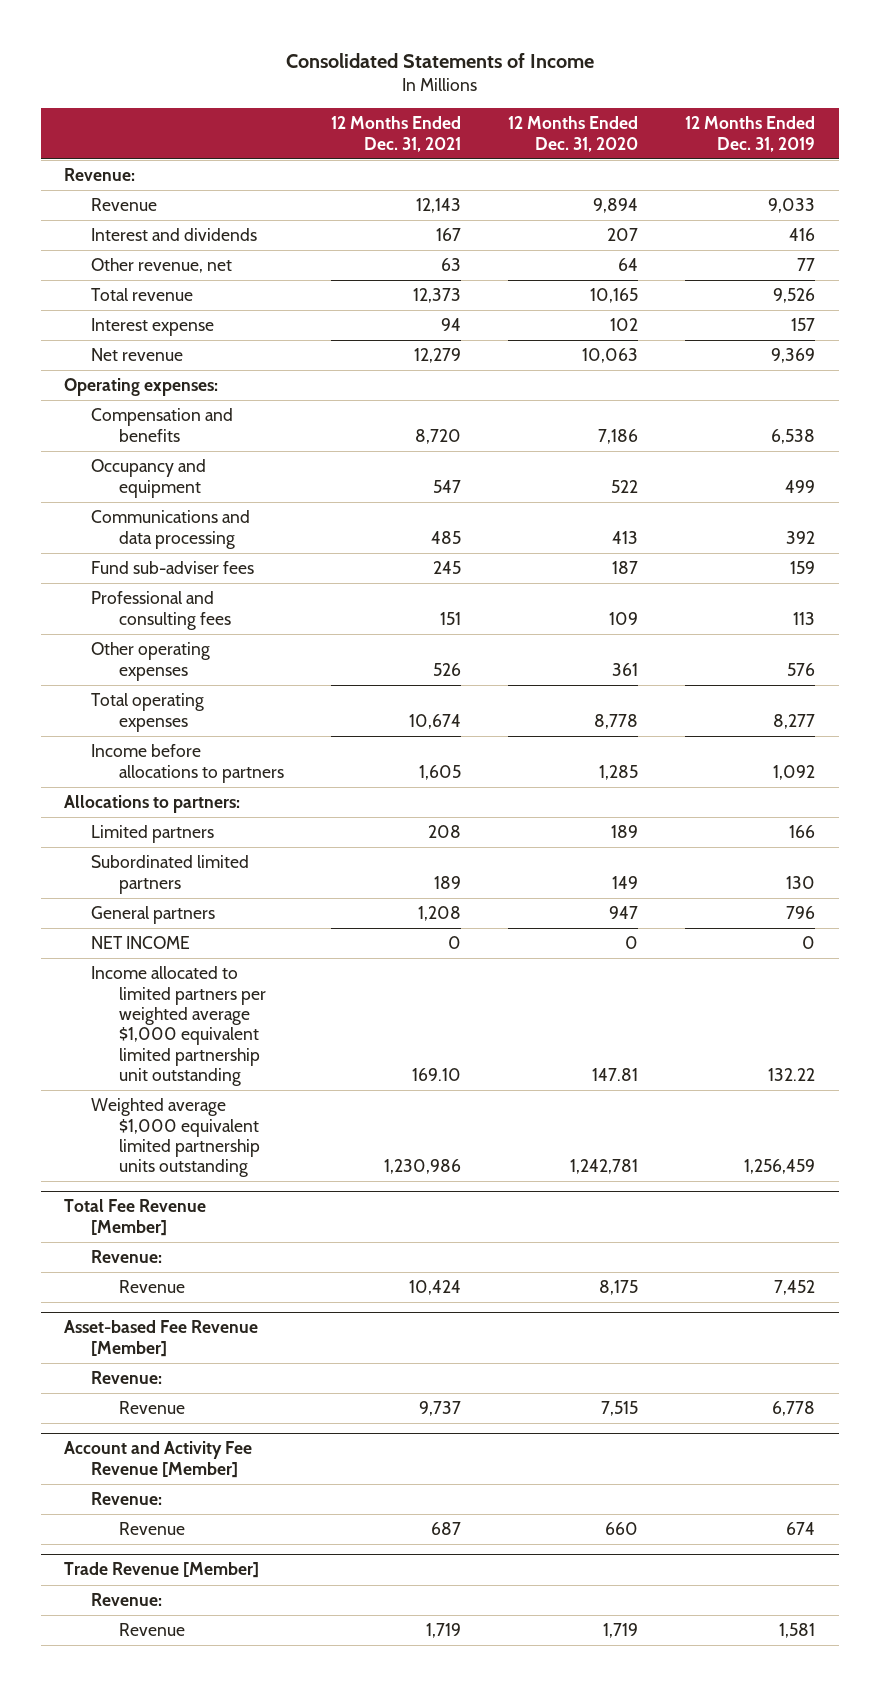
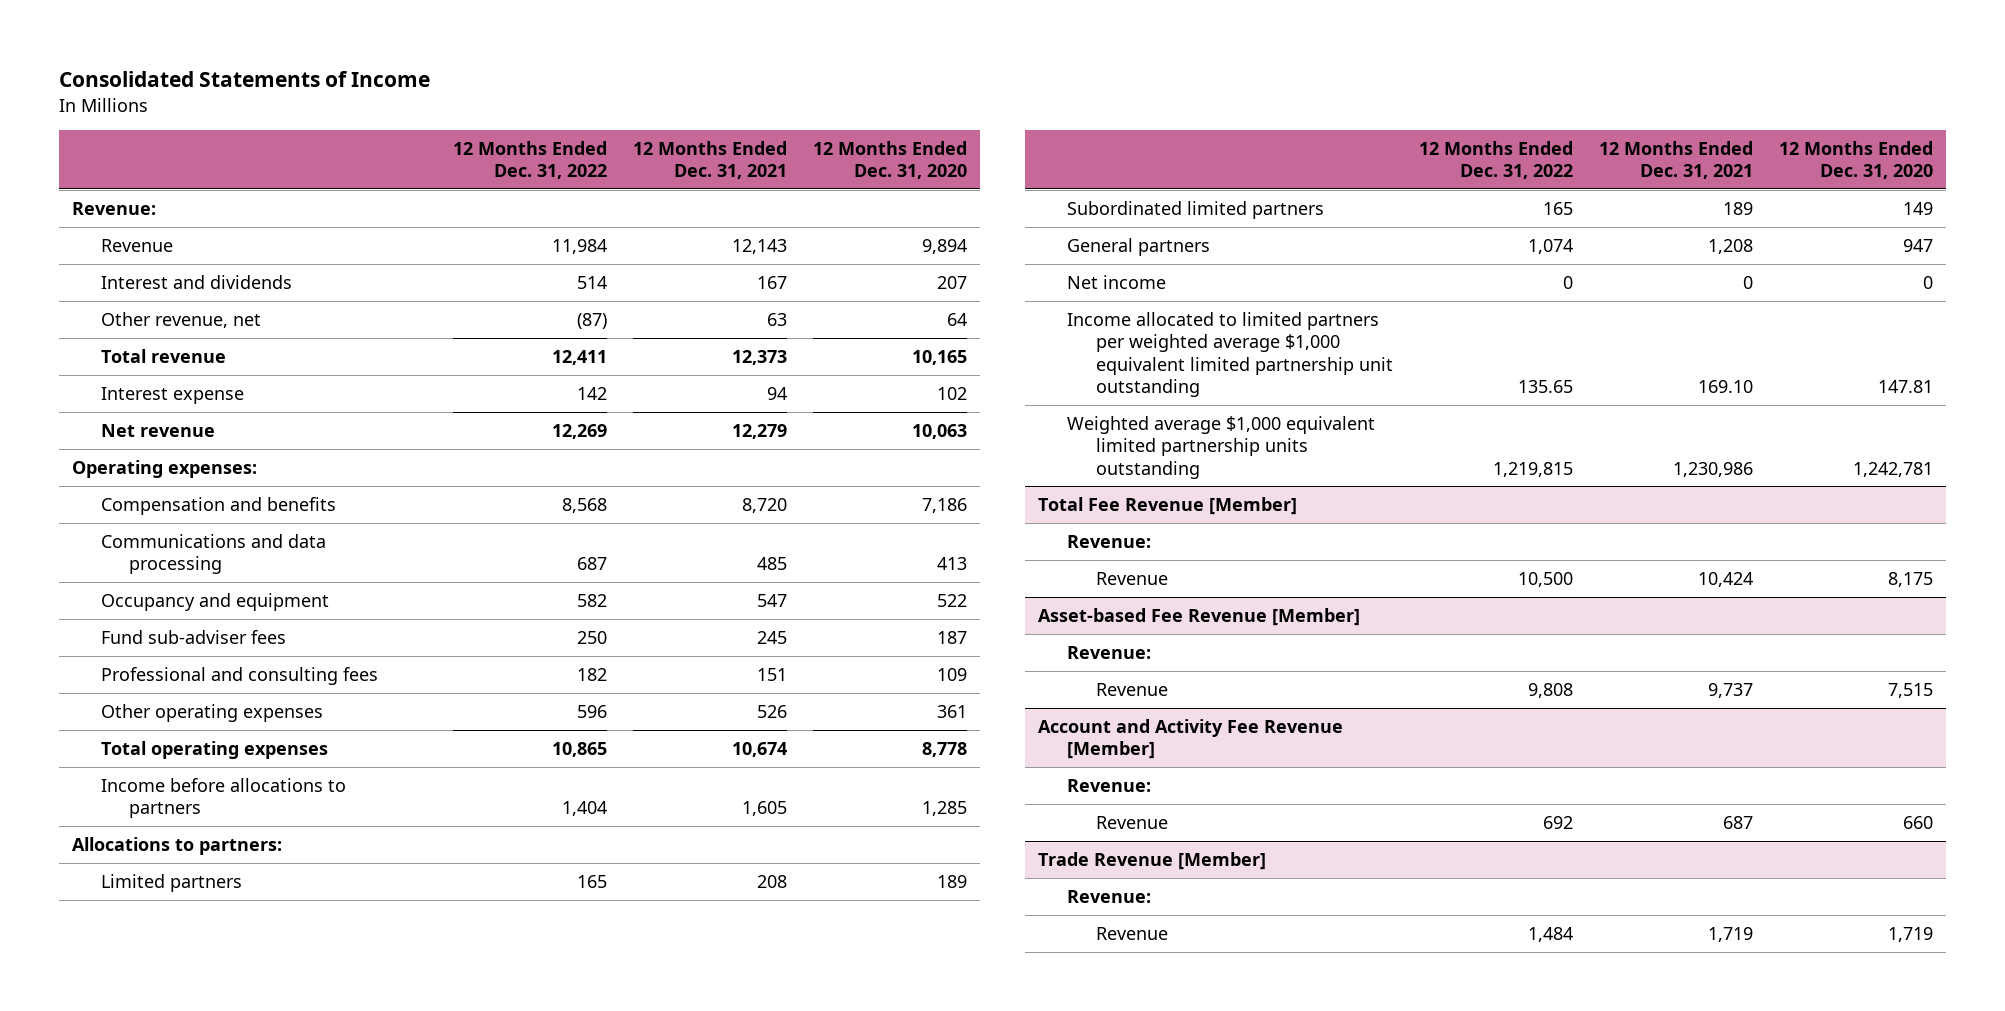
[685,116,816,152] 12 Months Ended Dec. 31, 2019 -> none
none -> [452,140,607,180] 12 Months Ended Dec. 31, 2022
[91,459,207,498] Occupancy and equipment -> [100,592,329,611] Occupancy and equipment
[91,936,191,950] NET INCOME -> [1066,274,1166,289] Net income

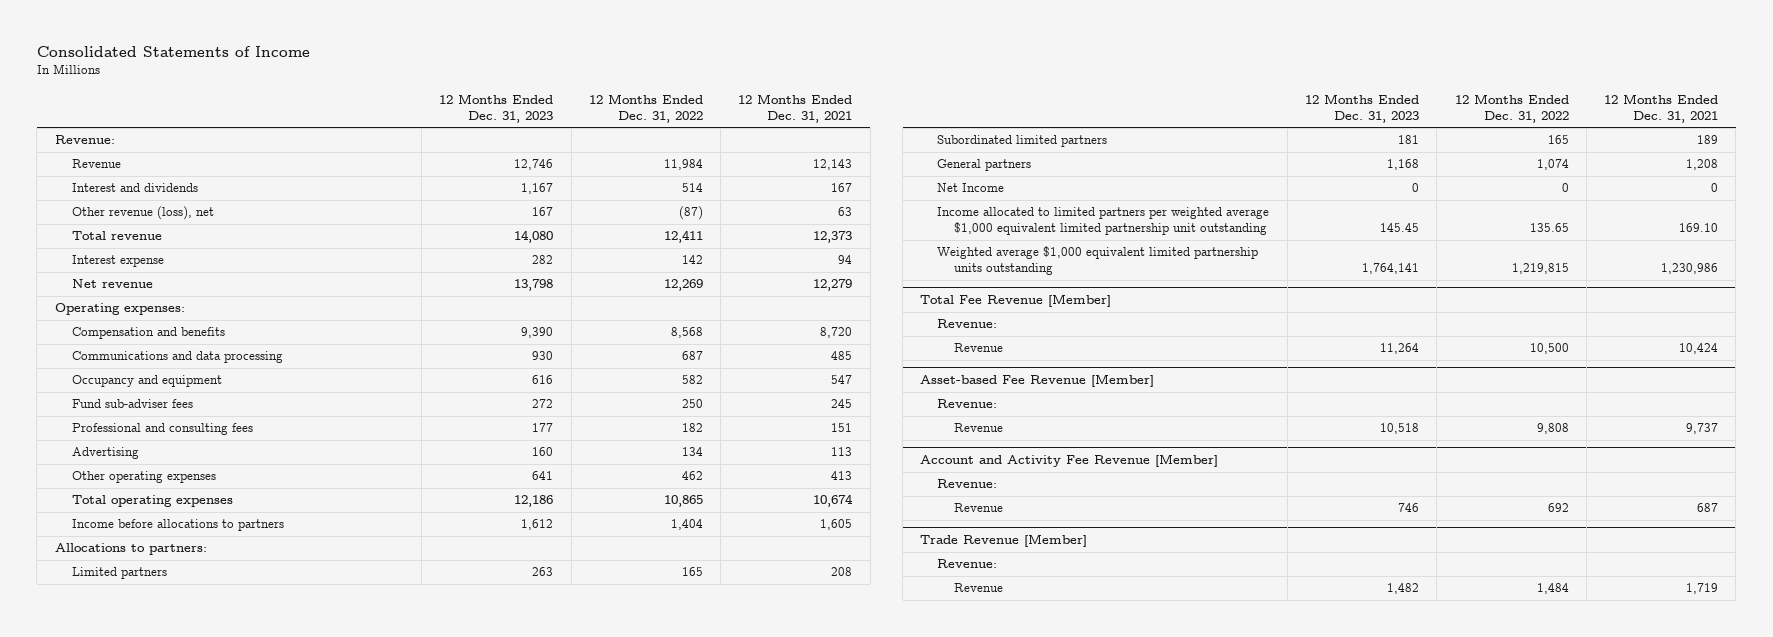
[812,140,967,180] 12 Months Ended Dec. 31, 2020 -> none
none -> [439,93,554,123] 12 Months Ended Dec. 31, 2023
[100,311,261,328] Other revenue, net -> [71,206,214,221] Other revenue (loss), net
none -> [71,447,139,460] Advertising
[576,704,607,718] 596 -> [681,471,703,481] 462
[756,704,787,718] 526 -> [831,471,853,481] 413
[1066,274,1166,289] Net income -> [937,183,1005,193] Net Income

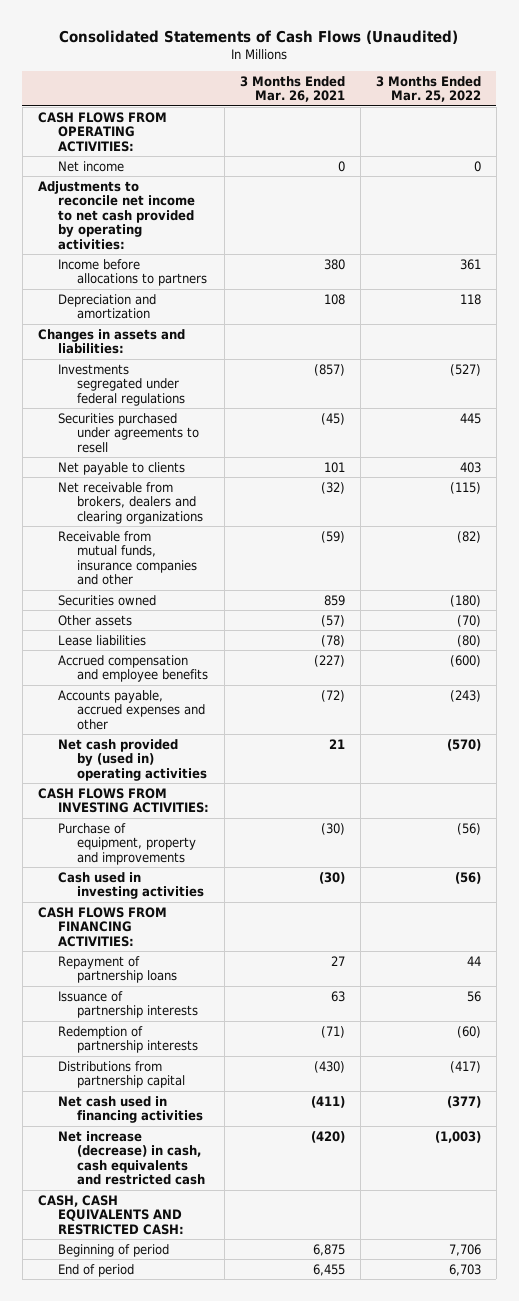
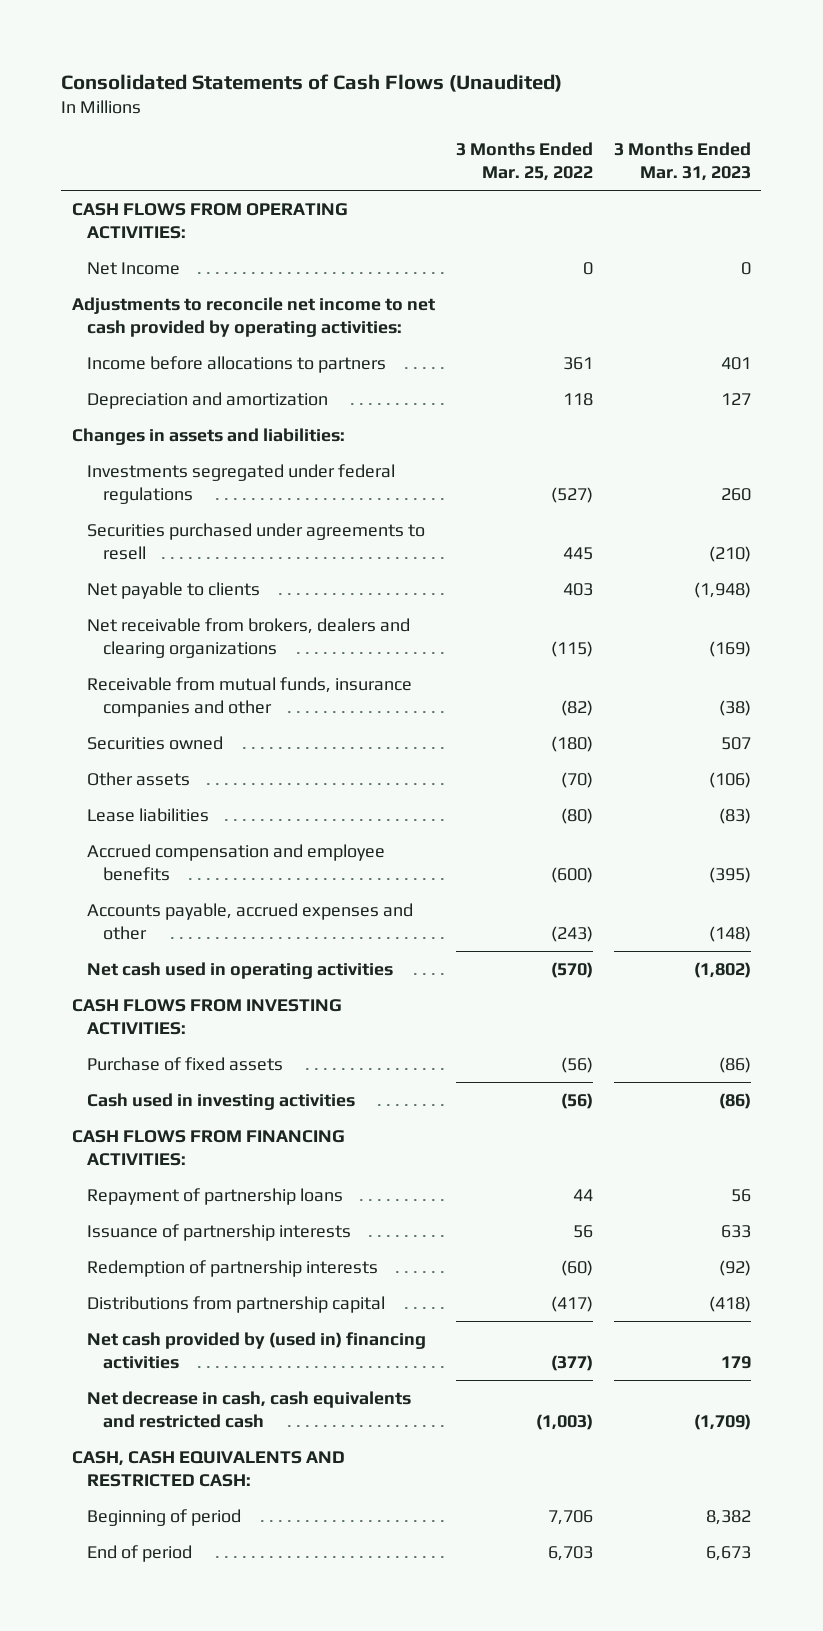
[239,75,345,103] 3 Months Ended Mar. 26, 2021 -> none
none -> [613,141,751,181] 3 Months Ended Mar. 31, 2023
[57,160,124,172] Net income -> [87,261,181,275] Net Income
[57,738,208,781] Net cash provided by (used in) operating activities -> [87,961,394,979] Net cash used in operating activities
[57,822,197,865] Purchase of equipment, property and improvements -> [87,1056,284,1071] Purchase of fixed assets
[57,1095,204,1124] Net cash used in financing activities -> [87,1331,427,1370] Net cash provided by (used in) financing activities
[57,1130,206,1186] Net increase (decrease) in cash, cash equivalents and restricted cash -> [87,1390,412,1429] Net decrease in cash, cash equivalents and restricted cash

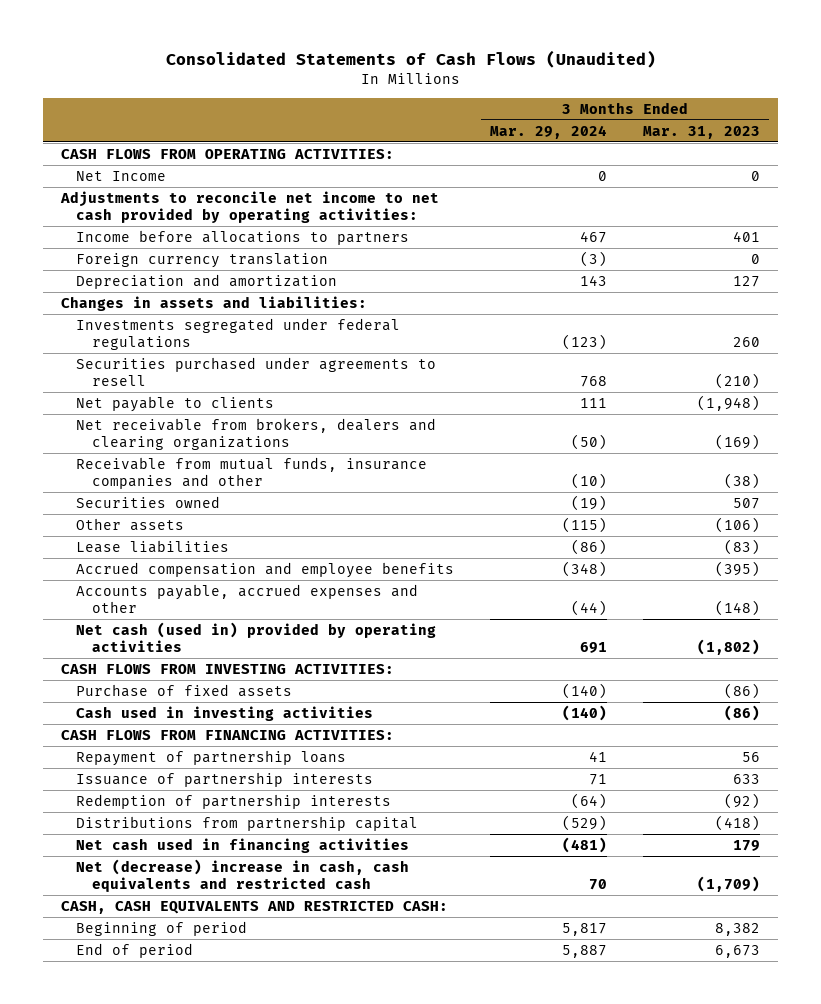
[455,141,593,181] 3 Months Ended Mar. 25, 2022 -> none
none -> [490,124,608,139] Mar. 29, 2024
none -> [76,252,329,268] Foreign currency translation
[87,961,394,979] Net cash used in operating activities -> [76,621,437,653] Net cash (used in) provided by operating activities
[87,1331,427,1370] Net cash provided by (used in) financing activities -> [76,837,410,853] Net cash used in financing activities
[87,1390,412,1429] Net decrease in cash, cash equivalents and restricted cash -> [76,858,410,893] Net (decrease) increase in cash, cash equivalents and restricted cash

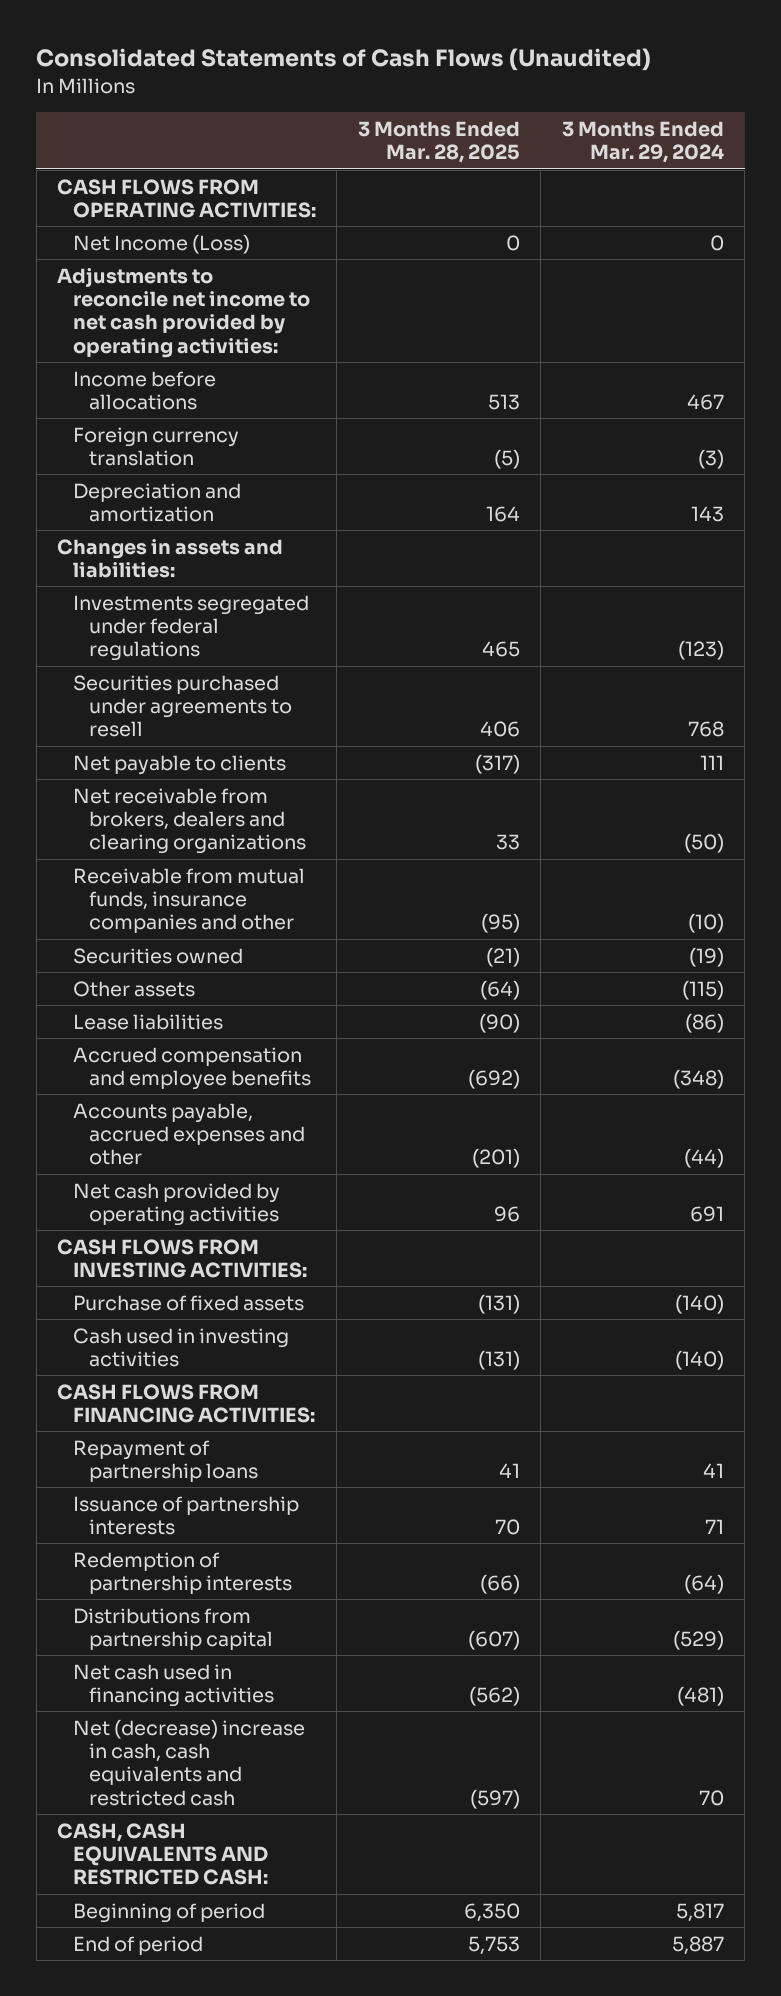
[643,125,761,139] Mar. 31, 2023 -> none
none -> [357,120,520,164] 3 Months Ended Mar. 28, 2025
[76,170,167,181] Net Income -> [72,233,250,254] Net Income (Loss)
[76,229,410,245] Income before allocations to partners -> [72,370,216,411] Income before allocations
[76,621,437,653] Net cash (used in) provided by operating activities -> [72,1182,280,1227] Net cash provided by operating activities

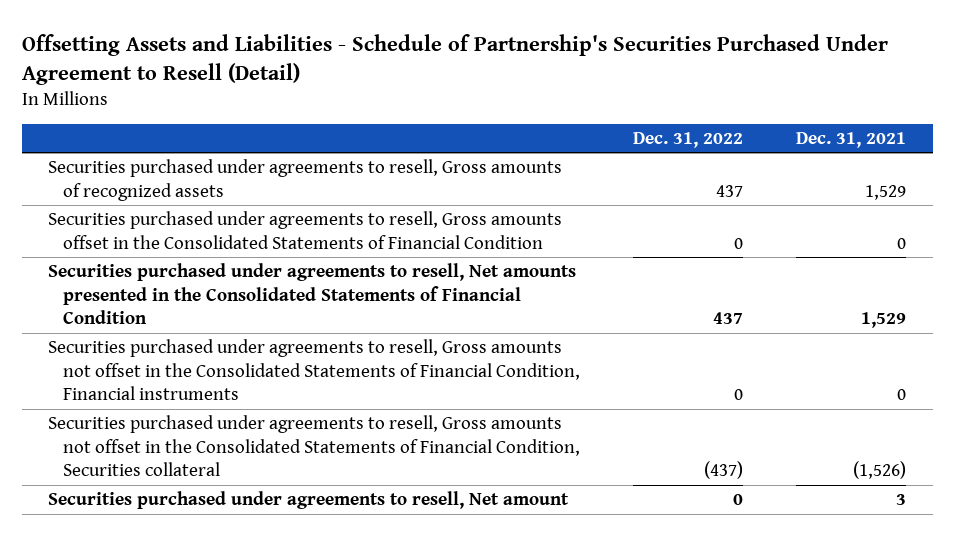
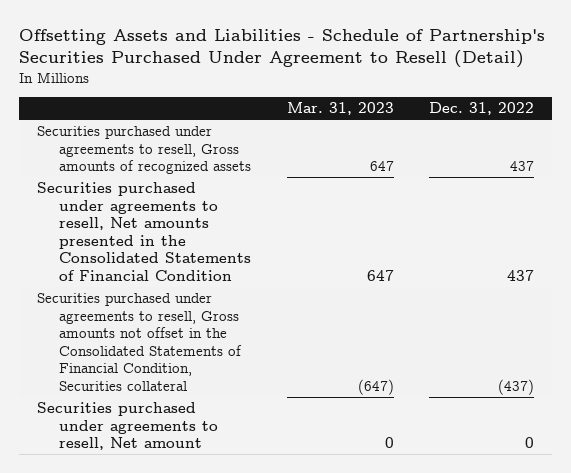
[796,131,907,148] Dec. 31, 2021 -> none
none -> [286,102,394,116] Mar. 31, 2023
[48,211,563,249] Securities purchased under agreements to resell, Gross amounts offset in the Consolidated Statements of Financial Condition -> none
[48,339,581,401] Securities purchased under agreements to resell, Gross amounts not offset in the Consolidated Statements of Financial Condition, Financial instruments -> none

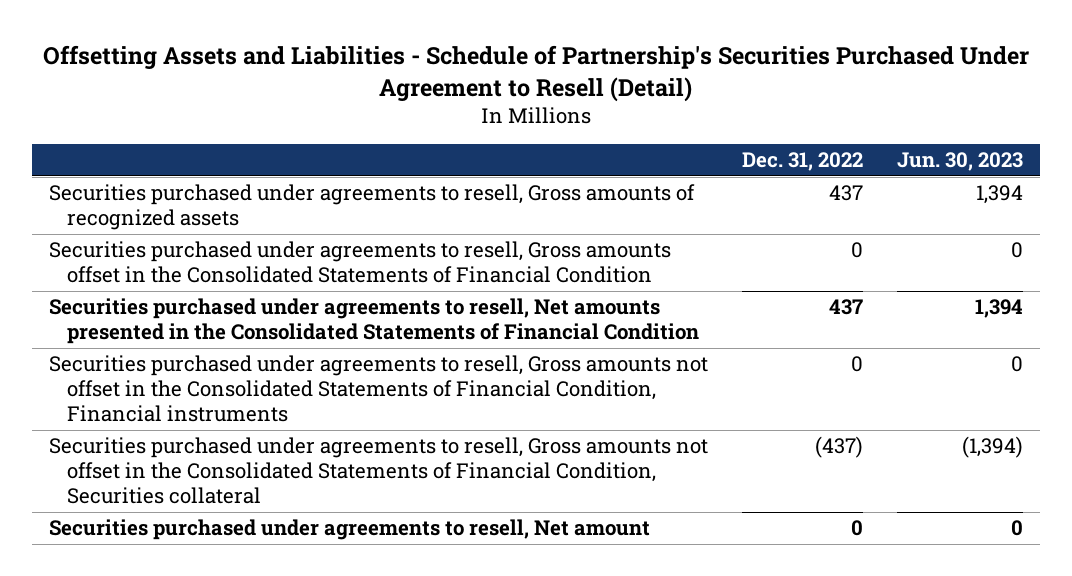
[286,102,394,116] Mar. 31, 2023 -> none
none -> [896,152,1023,172] Jun. 30, 2023
none -> [49,241,672,284] Securities purchased under agreements to resell, Gross amounts offset in the Consolidated Statements of Financial Condition
none -> [49,355,709,422] Securities purchased under agreements to resell, Gross amounts not offset in the Consolidated Statements of Financial Condition, Financial instruments

